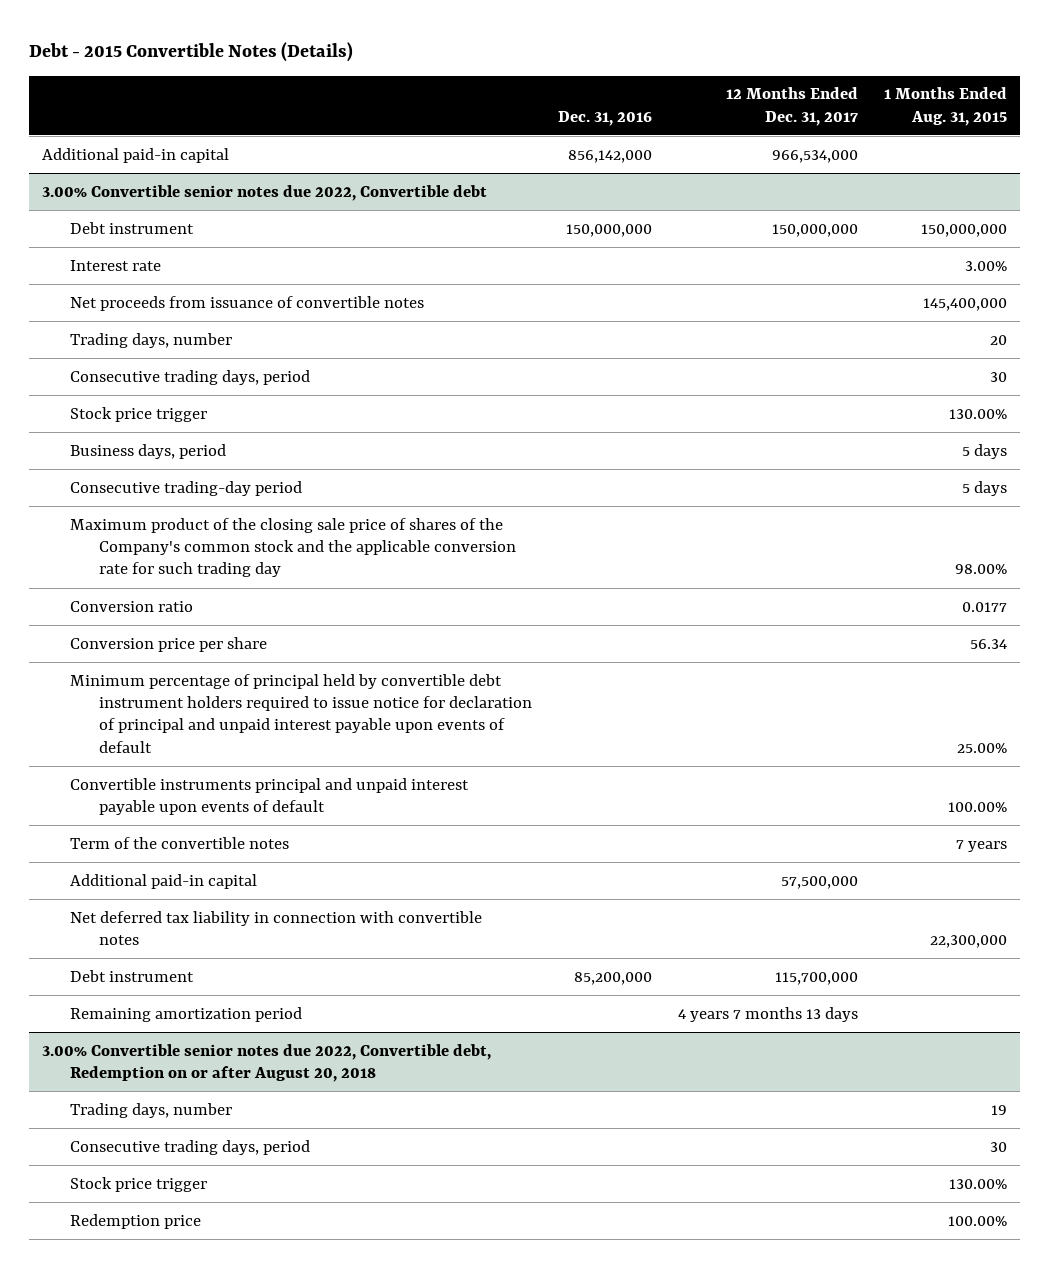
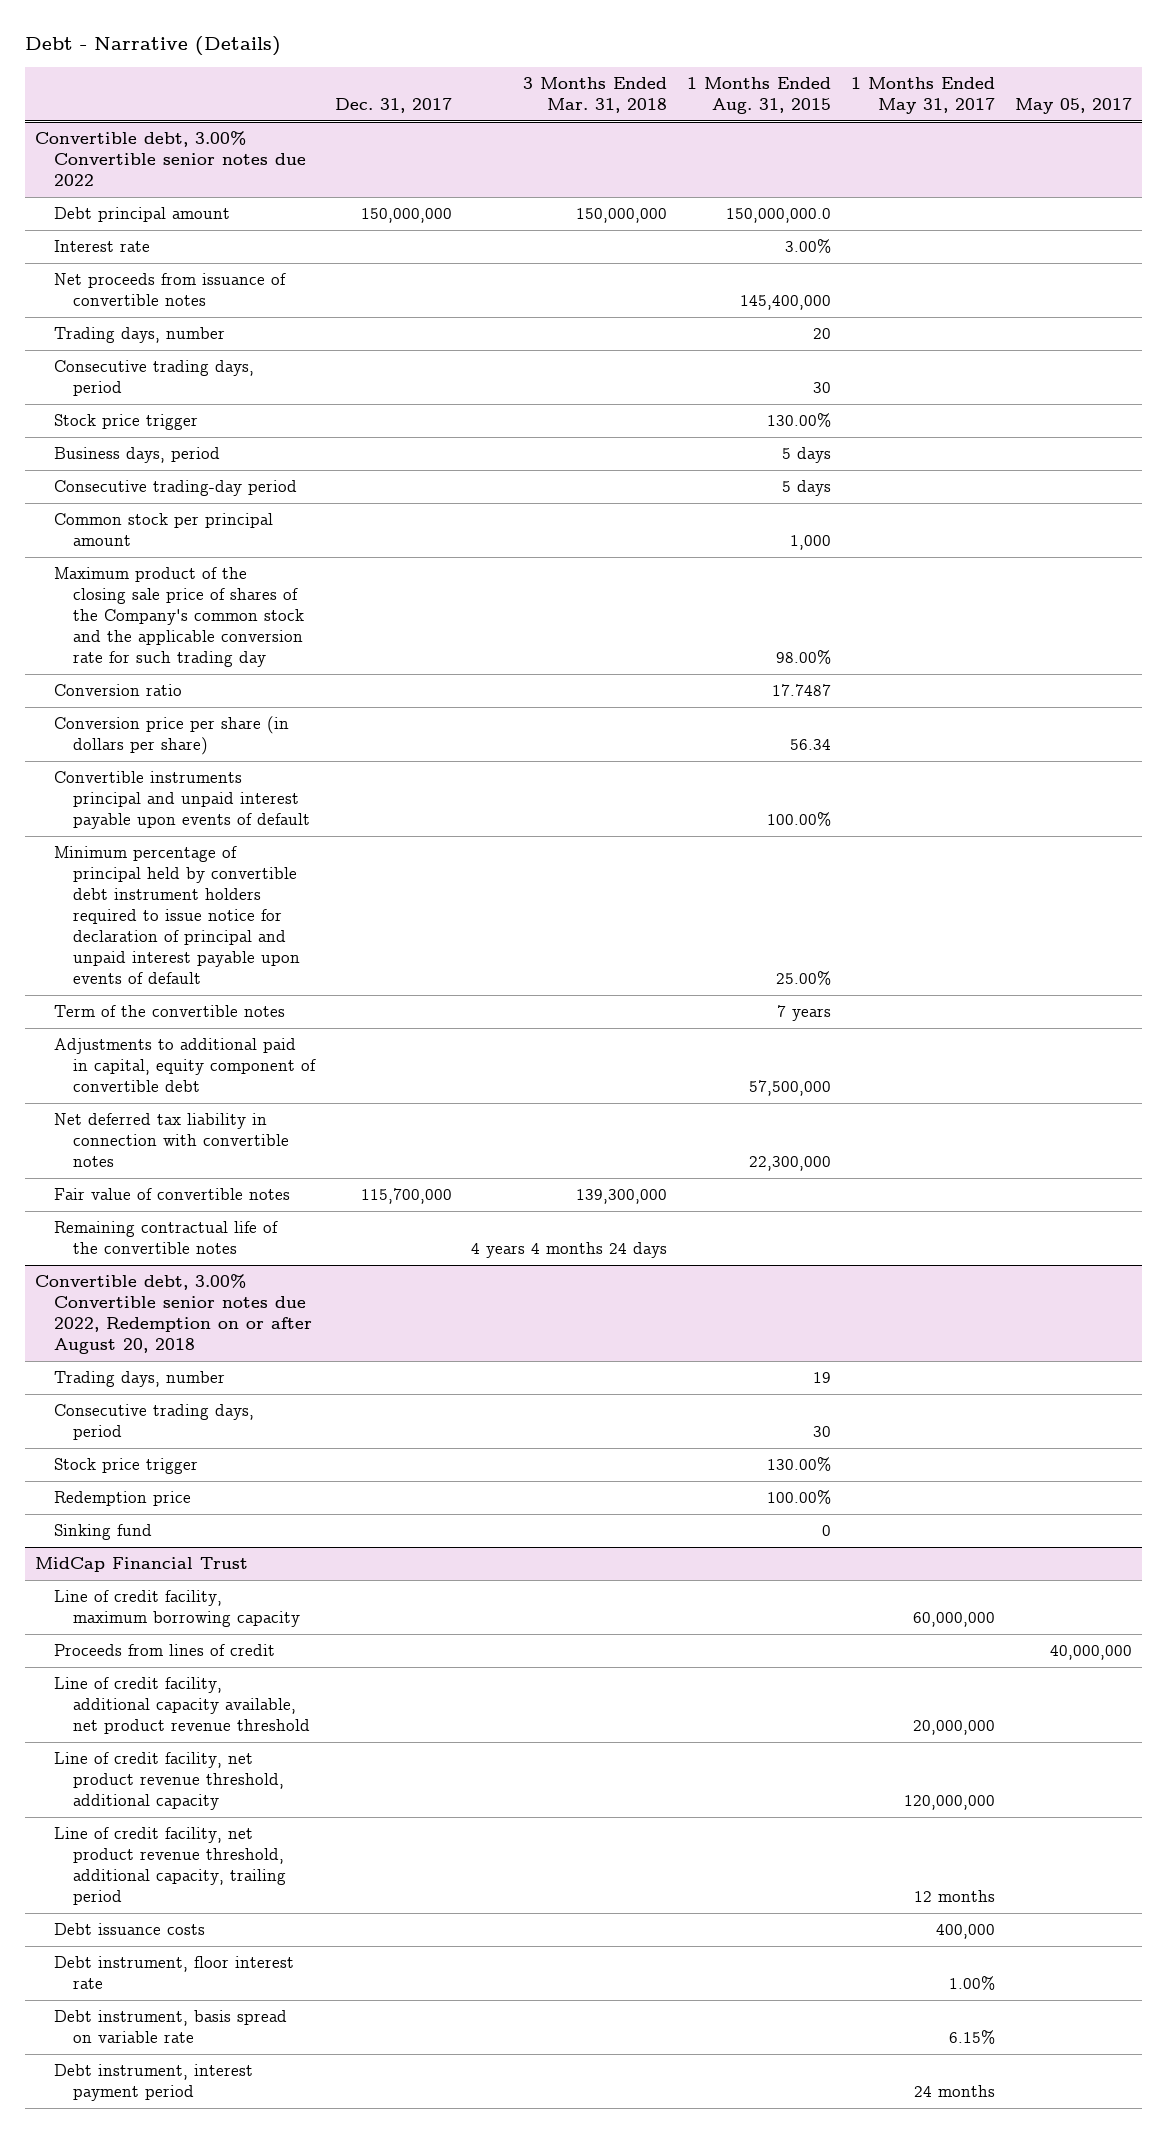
[28,42,353,63] Debt - 2015 Convertible Notes (Details) -> [25,36,282,57] Debt - Narrative (Details)
[557,110,652,126] Dec. 31, 2016 -> none
[725,87,858,126] 12 Months Ended Dec. 31, 2017 -> none
none -> [334,97,452,113] Dec. 31, 2017
none -> [523,76,668,113] 3 Months Ended Mar. 31, 2018
none -> [850,76,995,114] 1 Months Ended May 31, 2017
none -> [1014,97,1132,114] May 05, 2017
[41,147,229,163] Additional paid-in capital -> none
[41,184,487,201] 3.00% Convertible senior notes due 2022, Convertible debt -> [35,131,306,187] Convertible debt, 3.00% Convertible senior notes due 2022
[70,221,195,234] Debt instrument -> [53,207,230,223] Debt principal amount
[920,223,1007,237] 150,000,000 -> [726,208,832,224] 150,000,000.0
none -> [53,513,273,547] Common stock per principal amount
[70,673,532,753] Minimum percentage of principal held by convertible debt instrument holders required to issue notice for declaration of principal and unpaid interest payable upon events of default -> none
[961,601,1007,612] 0.0177 -> [772,684,832,697] 17.7487
[70,636,268,652] Conversion price per share -> [53,716,289,756] Conversion price per share (in dollars per share)
none -> [53,846,300,985] Minimum percentage of principal held by convertible debt instrument holders required to issue notice for declaration of principal and unpaid interest payable upon events of default
[70,873,258,889] Additional paid-in capital -> none
none -> [53,1038,316,1093] Adjustments to additional paid in capital, equity component of convertible debt
[70,969,195,982] Debt instrument -> [53,1188,290,1201] Fair value of convertible notes
[70,1006,303,1022] Remaining amortization period -> [53,1221,278,1255] Remaining contractual life of the convertible notes
[41,1043,491,1083] 3.00% Convertible senior notes due 2022, Convertible debt, Redemption on or after August 20, 2018 -> [35,1274,312,1355] Convertible debt, 3.00% Convertible senior notes due 2022, Redemption on or after August 20, 2018
none -> [53,1524,152,1541] Sinking fund
none -> [35,1557,249,1573] MidCap Financial Trust
none -> [53,1590,300,1628] Line of credit facility, maximum borrowing capacity
none -> [53,1644,275,1657] Proceeds from lines of credit
none -> [53,1677,310,1735] Line of credit facility, additional capacity available, net product revenue threshold
none -> [53,1752,284,1811] Line of credit facility, net product revenue threshold, additional capacity
none -> [53,1827,286,1906] Line of credit facility, net product revenue threshold, additional capacity, trailing period
none -> [53,1923,205,1936] Debt issuance costs
none -> [53,1956,294,1990] Debt instrument, floor interest rate
none -> [53,2010,287,2044] Debt instrument, basis spread on variable rate
none -> [53,2064,253,2102] Debt instrument, interest payment period

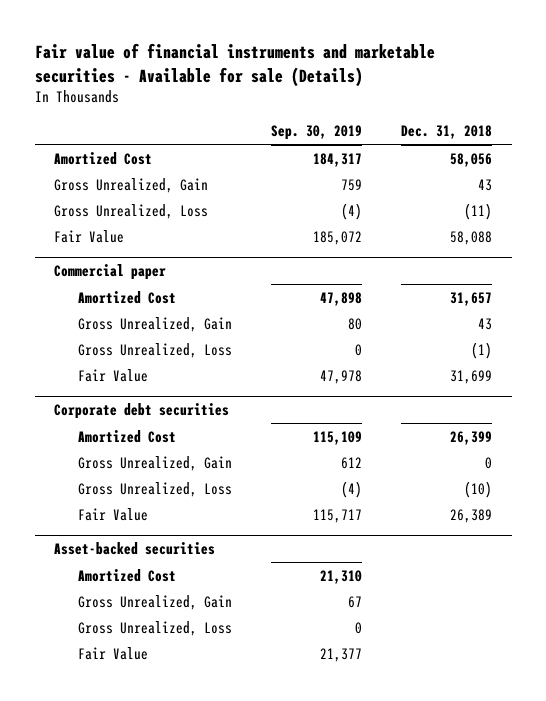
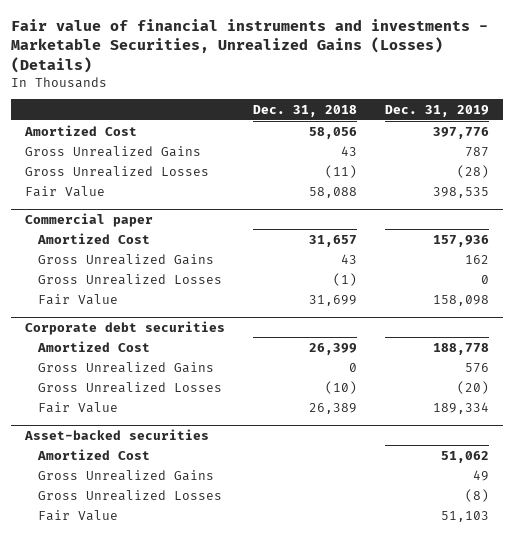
[34,43,435,87] Fair value of financial instruments and marketable securities - Available for sale (Details) -> [11,18,489,73] Fair value of financial instruments and investments - Marketable Securities, Unrealized Gains (Losses) (Details)
[270,125,362,141] Sep. 30, 2019 -> none
none -> [384,104,489,117] Dec. 31, 2019
[54,177,209,193] Gross Unrealized, Gain -> [25,145,202,157] Gross Unrealized Gains
[54,203,209,219] Gross Unrealized, Loss -> [25,165,210,177] Gross Unrealized Losses
[77,316,232,332] Gross Unrealized, Gain -> [37,253,214,265] Gross Unrealized Gains
[77,342,232,358] Gross Unrealized, Loss -> [37,273,222,285] Gross Unrealized Losses
[77,455,232,471] Gross Unrealized, Gain -> [37,361,214,373] Gross Unrealized Gains
[77,481,232,497] Gross Unrealized, Loss -> [37,381,222,393] Gross Unrealized Losses
[77,594,232,610] Gross Unrealized, Gain -> [37,469,214,481] Gross Unrealized Gains
[77,620,232,636] Gross Unrealized, Loss -> [37,489,222,501] Gross Unrealized Losses

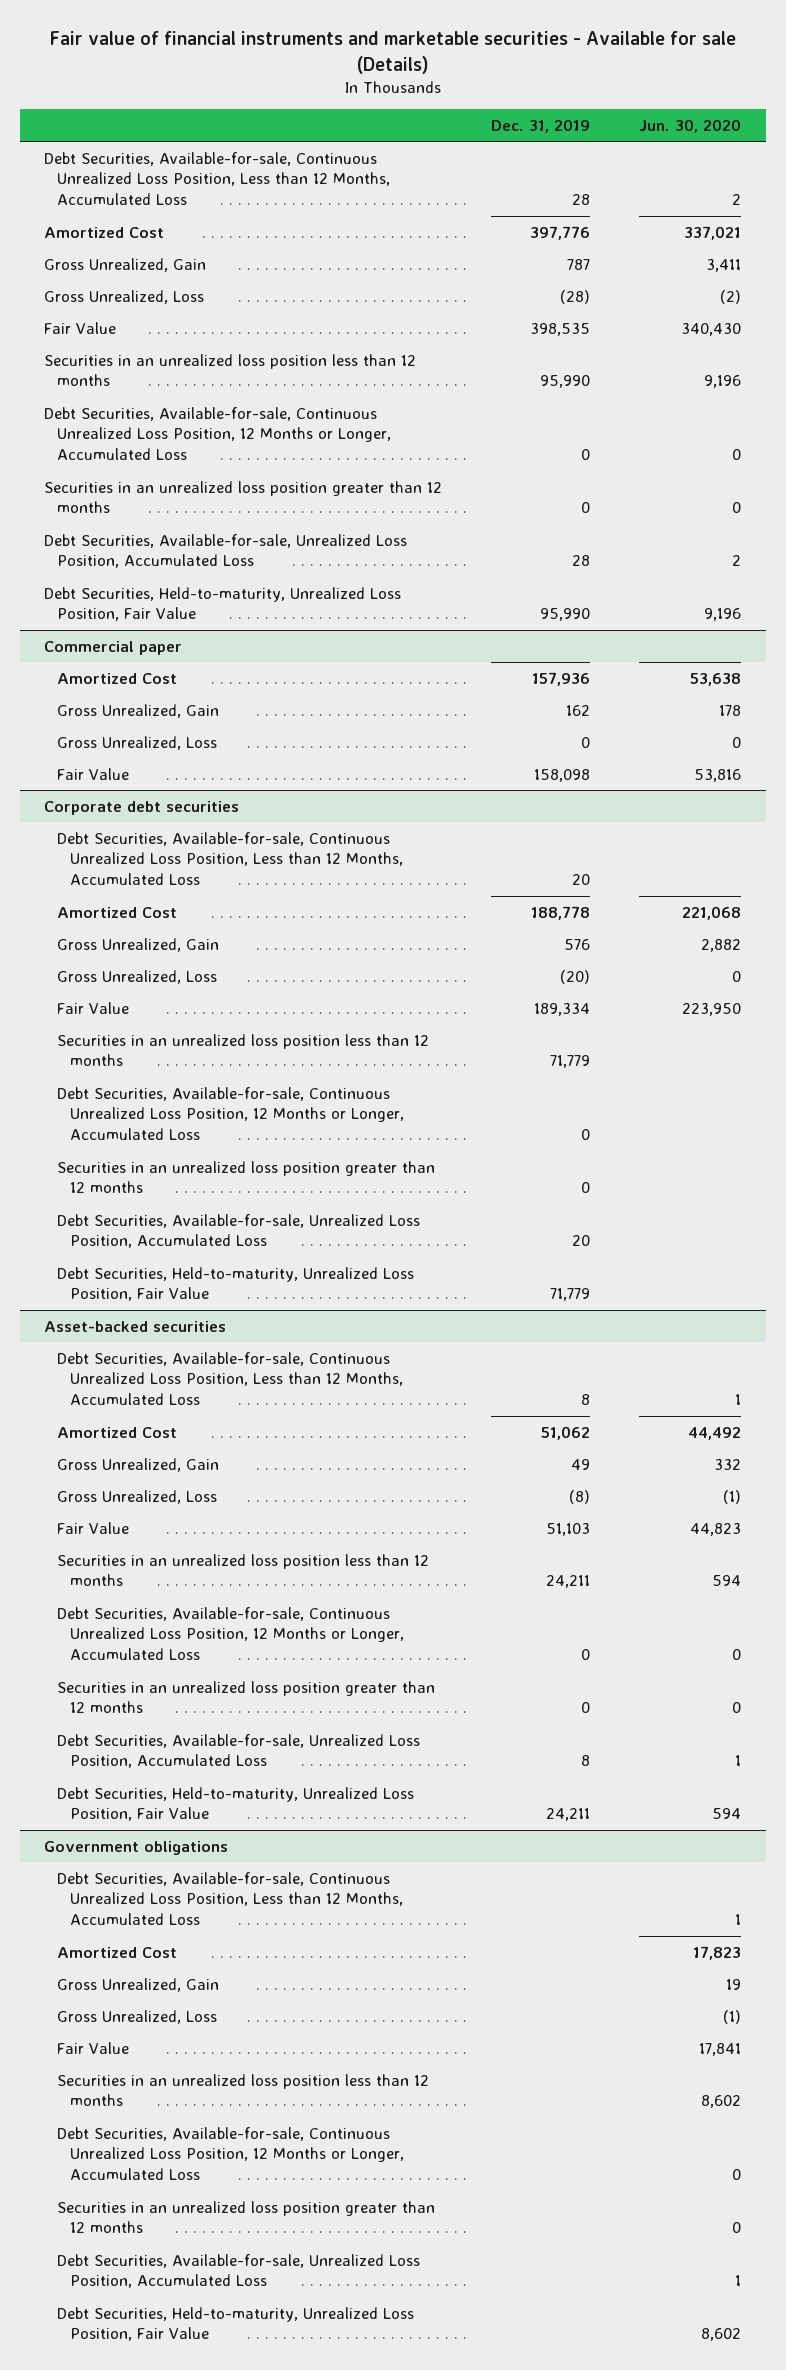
[11,18,489,73] Fair value of financial instruments and investments - Marketable Securities, Unrealized Gains (Losses) (Details) -> [48,31,736,74] Fair value of financial instruments and marketable securities - Available for sale (Details)
[252,104,357,117] Dec. 31, 2018 -> none
none -> [639,118,742,133] Jun. 30, 2020
none -> [44,151,391,206] Debt Securities, Available-for-sale, Continuous Unrealized Loss Position, Less than 12 Months, Accumulated Loss
[25,145,202,157] Gross Unrealized Gains -> [44,257,207,272] Gross Unrealized, Gain
[25,165,210,177] Gross Unrealized Losses -> [44,289,205,304] Gross Unrealized, Loss
none -> [44,353,417,387] Securities in an unrealized loss position less than 12 months
none -> [44,406,392,461] Debt Securities, Available-for-sale, Continuous Unrealized Loss Position, 12 Months or Longer, Accumulated Loss
none -> [44,480,443,514] Securities in an unrealized loss position greater than 12 months
none -> [44,533,408,569] Debt Securities, Available-for-sale, Unrealized Loss Position, Accumulated Loss
none -> [44,586,402,622] Debt Securities, Held-to-maturity, Unrealized Loss Position, Fair Value
[37,253,214,265] Gross Unrealized Gains -> [57,703,220,718] Gross Unrealized, Gain
[37,273,222,285] Gross Unrealized Losses -> [57,735,218,750] Gross Unrealized, Loss
none -> [57,831,403,886] Debt Securities, Available-for-sale, Continuous Unrealized Loss Position, Less than 12 Months, Accumulated Loss
[37,361,214,373] Gross Unrealized Gains -> [57,937,220,952] Gross Unrealized, Gain
[37,381,222,393] Gross Unrealized Losses -> [57,969,218,984] Gross Unrealized, Loss
none -> [57,1033,430,1067] Securities in an unrealized loss position less than 12 months
none -> [57,1086,404,1141] Debt Securities, Available-for-sale, Continuous Unrealized Loss Position, 12 Months or Longer, Accumulated Loss
none -> [57,1160,436,1194] Securities in an unrealized loss position greater than 12 months
none -> [57,1213,421,1249] Debt Securities, Available-for-sale, Unrealized Loss Position, Accumulated Loss
none -> [57,1266,415,1302] Debt Securities, Held-to-maturity, Unrealized Loss Position, Fair Value
none -> [57,1351,403,1406] Debt Securities, Available-for-sale, Continuous Unrealized Loss Position, Less than 12 Months, Accumulated Loss
[37,469,214,481] Gross Unrealized Gains -> [57,1457,220,1472] Gross Unrealized, Gain
[37,489,222,501] Gross Unrealized Losses -> [57,1489,218,1504] Gross Unrealized, Loss
none -> [57,1553,430,1587] Securities in an unrealized loss position less than 12 months
none -> [57,1606,404,1661] Debt Securities, Available-for-sale, Continuous Unrealized Loss Position, 12 Months or Longer, Accumulated Loss
none -> [57,1680,436,1714] Securities in an unrealized loss position greater than 12 months
none -> [57,1733,421,1769] Debt Securities, Available-for-sale, Unrealized Loss Position, Accumulated Loss
none -> [57,1786,415,1822] Debt Securities, Held-to-maturity, Unrealized Loss Position, Fair Value
none -> [44,1840,229,1855] Government obligations
none -> [57,1871,403,1926] Debt Securities, Available-for-sale, Continuous Unrealized Loss Position, Less than 12 Months, Accumulated Loss
none -> [57,1946,178,1958] Amortized Cost
none -> [57,1977,220,1992] Gross Unrealized, Gain
none -> [57,2009,218,2024] Gross Unrealized, Loss
none -> [57,2041,130,2054] Fair Value
none -> [57,2073,430,2107] Securities in an unrealized loss position less than 12 months
none -> [57,2126,404,2181] Debt Securities, Available-for-sale, Continuous Unrealized Loss Position, 12 Months or Longer, Accumulated Loss
none -> [57,2200,436,2234] Securities in an unrealized loss position greater than 12 months
none -> [57,2253,421,2289] Debt Securities, Available-for-sale, Unrealized Loss Position, Accumulated Loss
none -> [57,2306,415,2342] Debt Securities, Held-to-maturity, Unrealized Loss Position, Fair Value

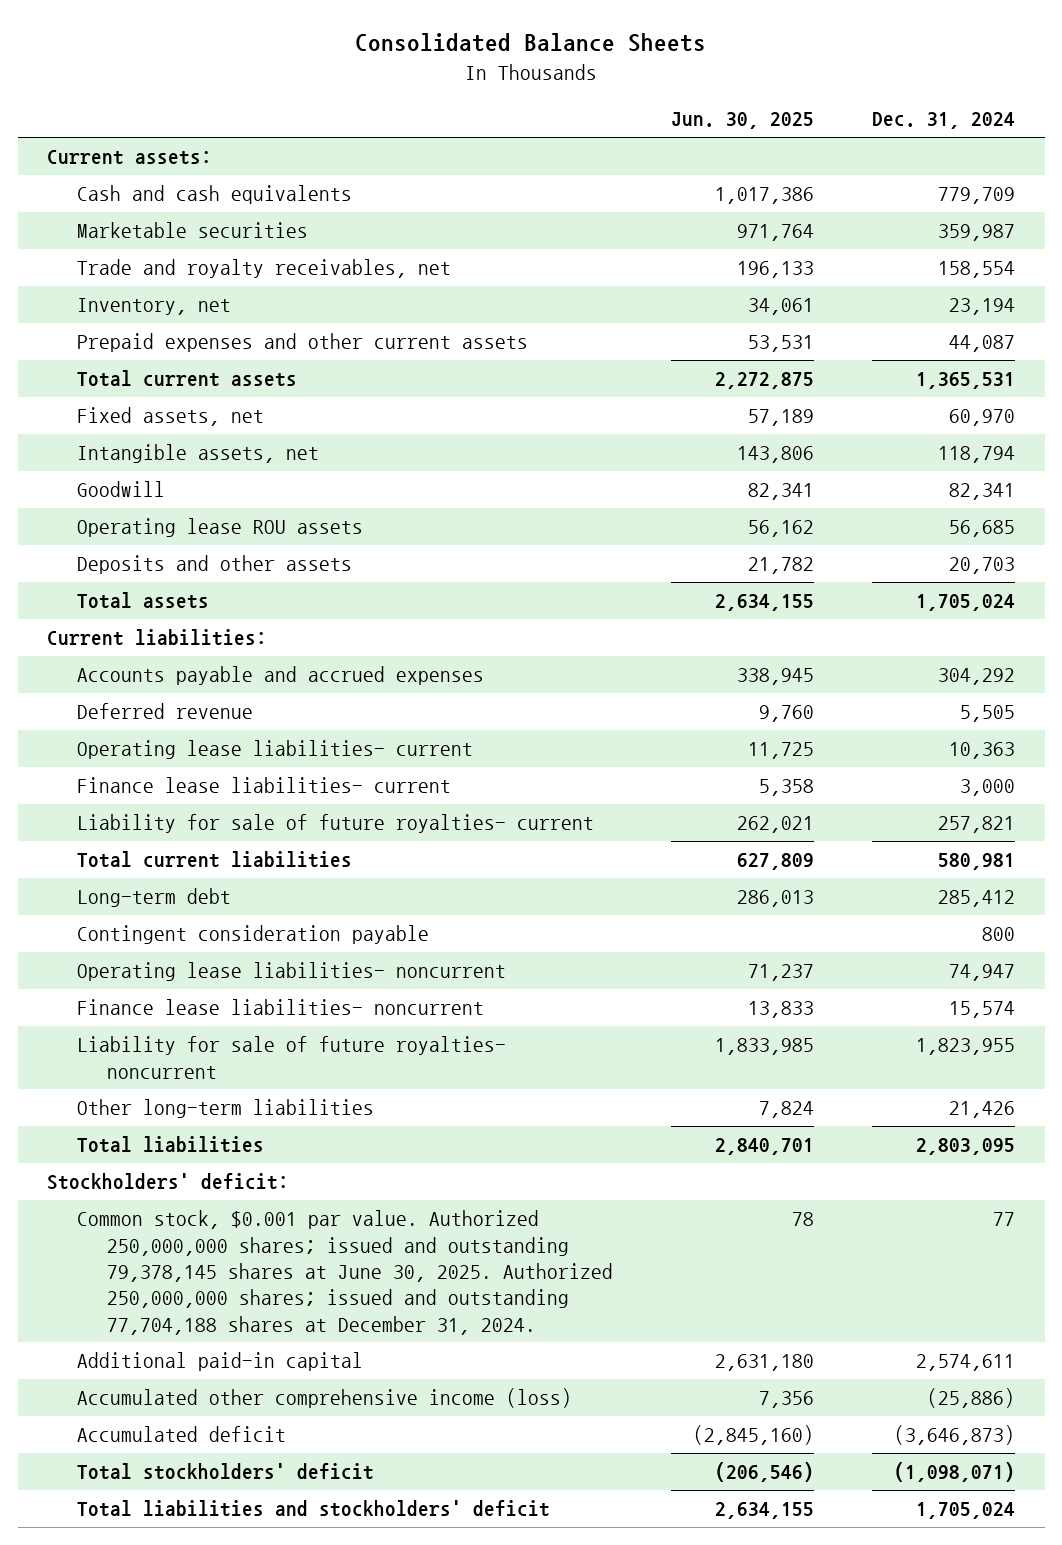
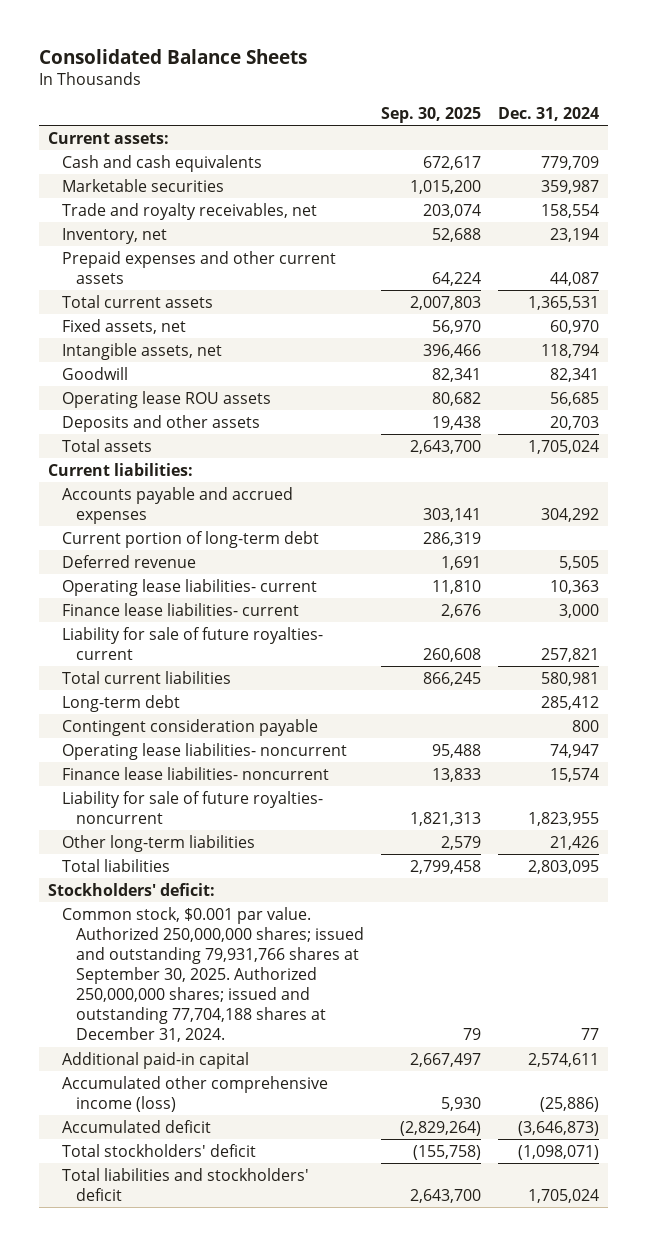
[671,112,815,130] Jun. 30, 2025 -> none
none -> [381,107,482,124] Sep. 30, 2025
none -> [61,530,319,548] Current portion of long-term debt
[76,1210,613,1335] Common stock, $0.001 par value. Authorized 250,000,000 shares; issued and outstanding 79,378,145 shares at June 30, 2025. Authorized 250,000,000 shares; issued and outstanding 77,704,188 shares at December 31, 2024. -> [61,906,364,1043] Common stock, $0.001 par value. Authorized 250,000,000 shares; issued and outstanding 79,931,766 shares at September 30, 2025. Authorized 250,000,000 shares; issued and outstanding 77,704,188 shares at December 31, 2024.

